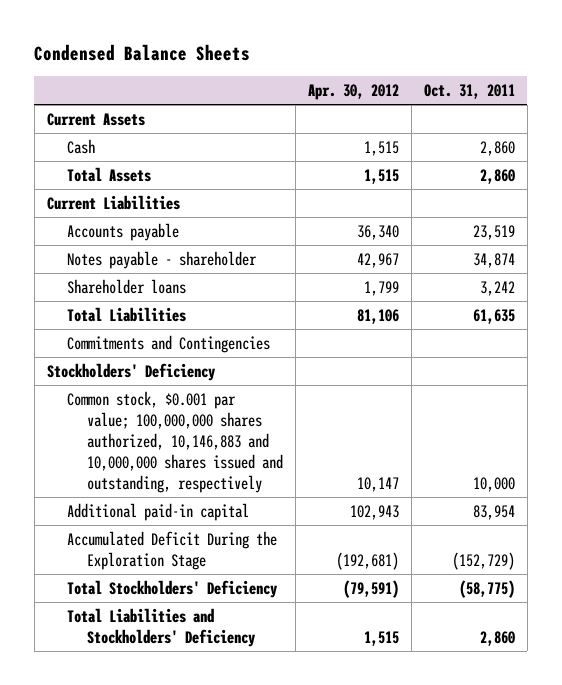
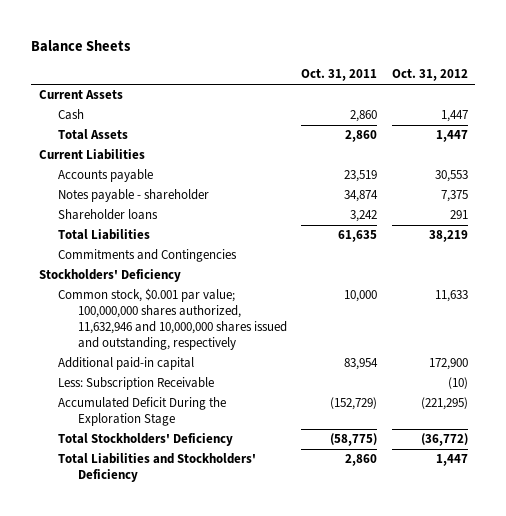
[34,43,251,61] Condensed Balance Sheets -> [31,40,132,53] Balance Sheets
[307,83,399,100] Apr. 30, 2012 -> none
none -> [391,69,468,82] Oct. 31, 2012
[66,390,283,493] Common stock, $0.001 par value; 100,000,000 shares authorized, 10,146,883 and 10,000,000 shares issued and outstanding, respectively -> [58,288,287,351] Common stock, $0.001 par value; 100,000,000 shares authorized, 11,632,946 and 10,000,000 shares issued and outstanding, respectively
none -> [58,377,215,391] Less: Subscription Receivable

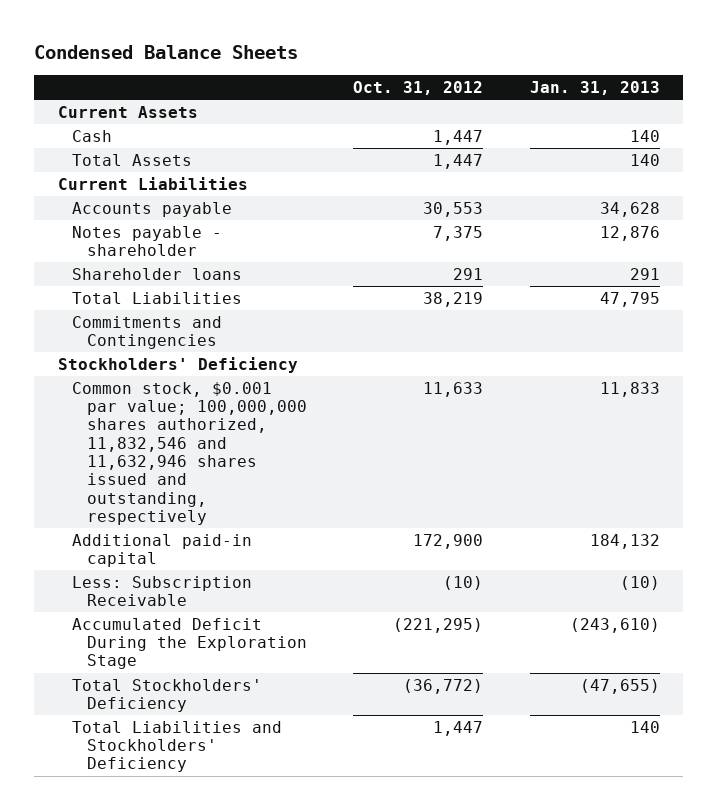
[31,40,132,53] Balance Sheets -> [34,45,299,60] Condensed Balance Sheets
[301,69,378,82] Oct. 31, 2011 -> none
none -> [529,80,660,95] Jan. 31, 2013
[58,288,287,351] Common stock, $0.001 par value; 100,000,000 shares authorized, 11,632,946 and 10,000,000 shares issued and outstanding, respectively -> [72,381,308,525] Common stock, $0.001 par value; 100,000,000 shares authorized, 11,832,546 and 11,632,946 shares issued and outstanding, respectively

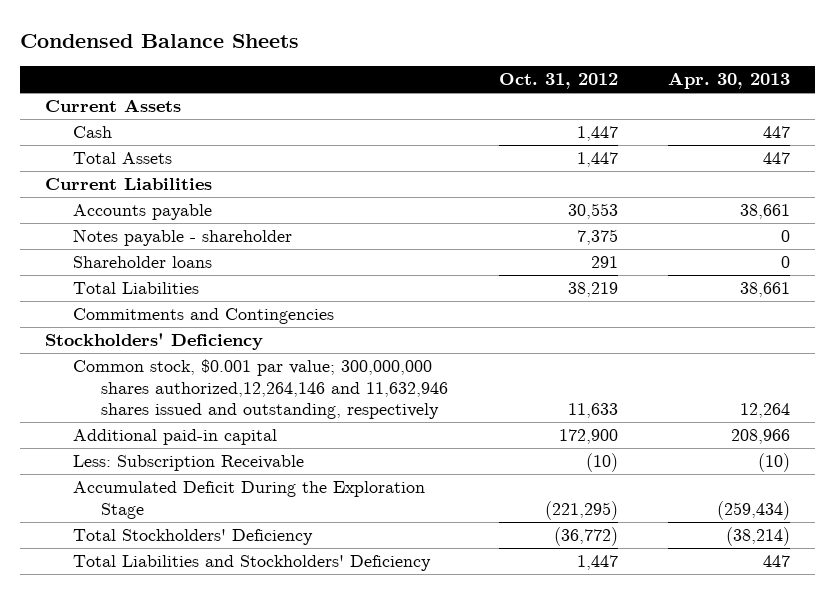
[529,80,660,95] Jan. 31, 2013 -> none
none -> [668,72,791,90] Apr. 30, 2013
[72,381,308,525] Common stock, $0.001 par value; 100,000,000 shares authorized, 11,832,546 and 11,632,946 shares issued and outstanding, respectively -> [73,359,449,419] Common stock, $0.001 par value; 300,000,000 shares authorized,12,264,146 and 11,632,946 shares issued and outstanding, respectively

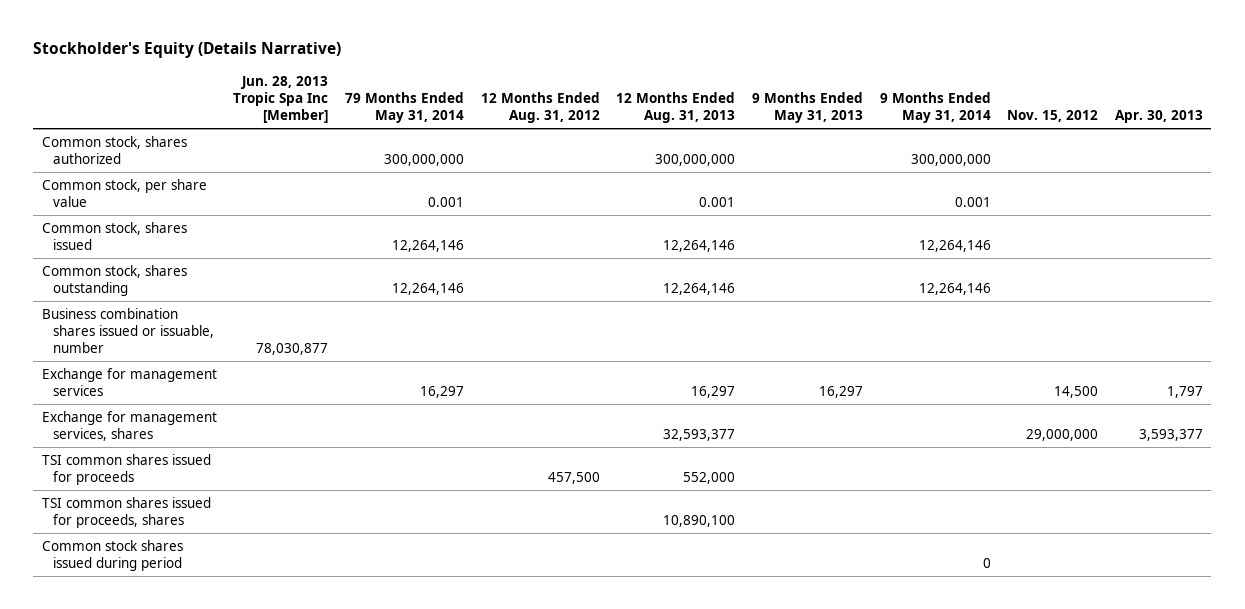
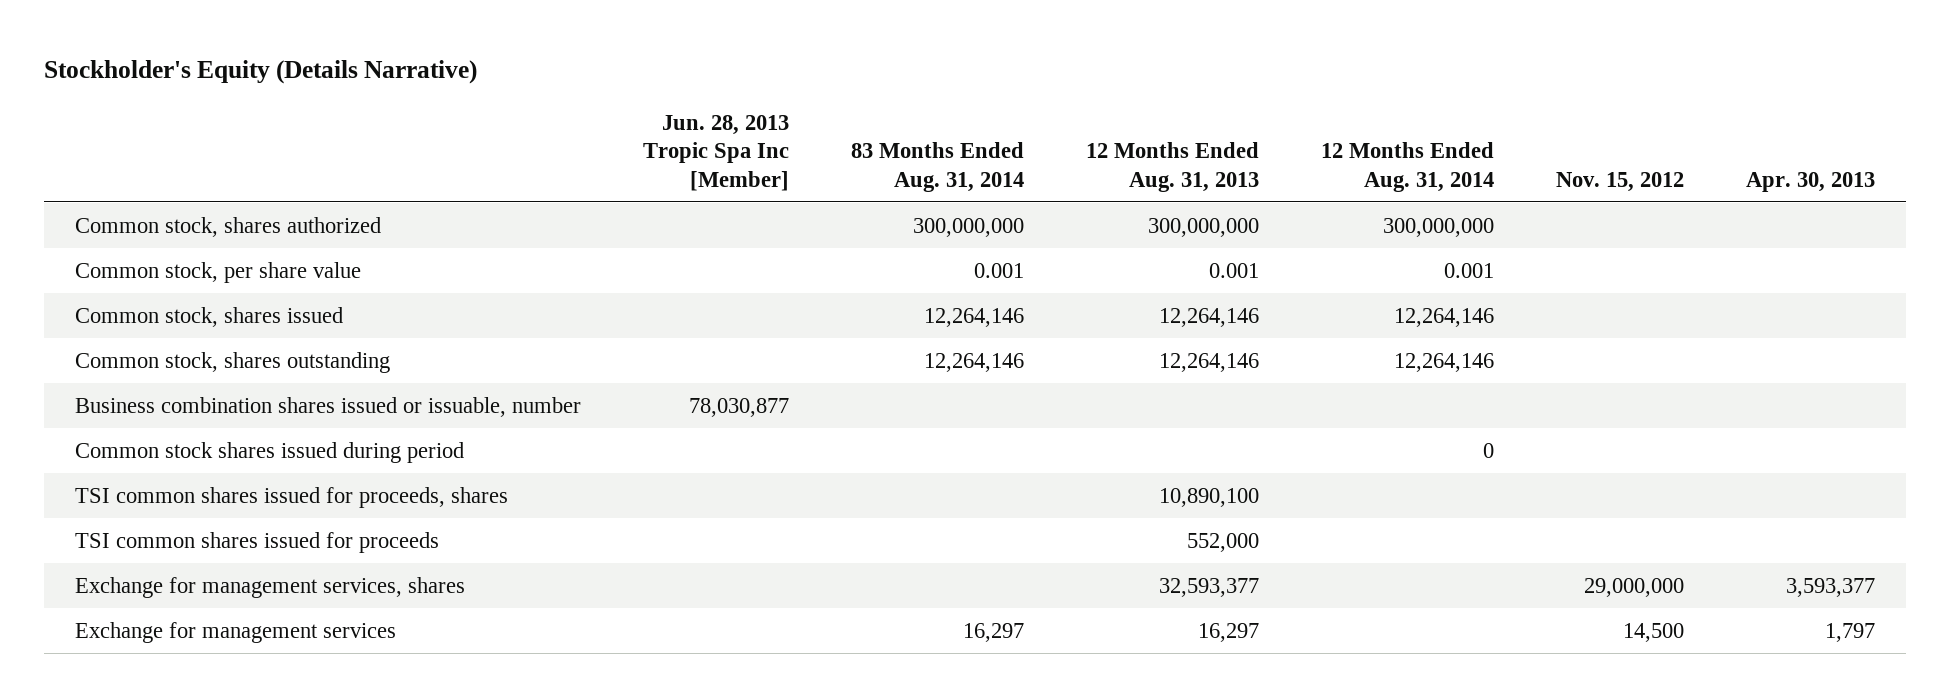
[344,92,464,124] 79 Months Ended May 31, 2014 -> none
[480,92,600,124] 12 Months Ended Aug. 31, 2012 -> none
[751,92,863,124] 9 Months Ended May 31, 2013 -> none
[879,92,991,124] 9 Months Ended May 31, 2014 -> none
none -> [850,142,1024,192] 83 Months Ended Aug. 31, 2014
none -> [1320,142,1494,192] 12 Months Ended Aug. 31, 2014
[41,496,211,529] TSI common shares issued for proceeds, shares -> [74,486,508,508] TSI common shares issued for proceeds, shares
[41,453,211,486] TSI common shares issued for proceeds -> [74,531,439,553] TSI common shares issued for proceeds
[41,410,217,442] Exchange for management services, shares -> [74,576,465,598] Exchange for management services, shares
[41,367,217,397] Exchange for management services -> [74,621,396,643] Exchange for management services

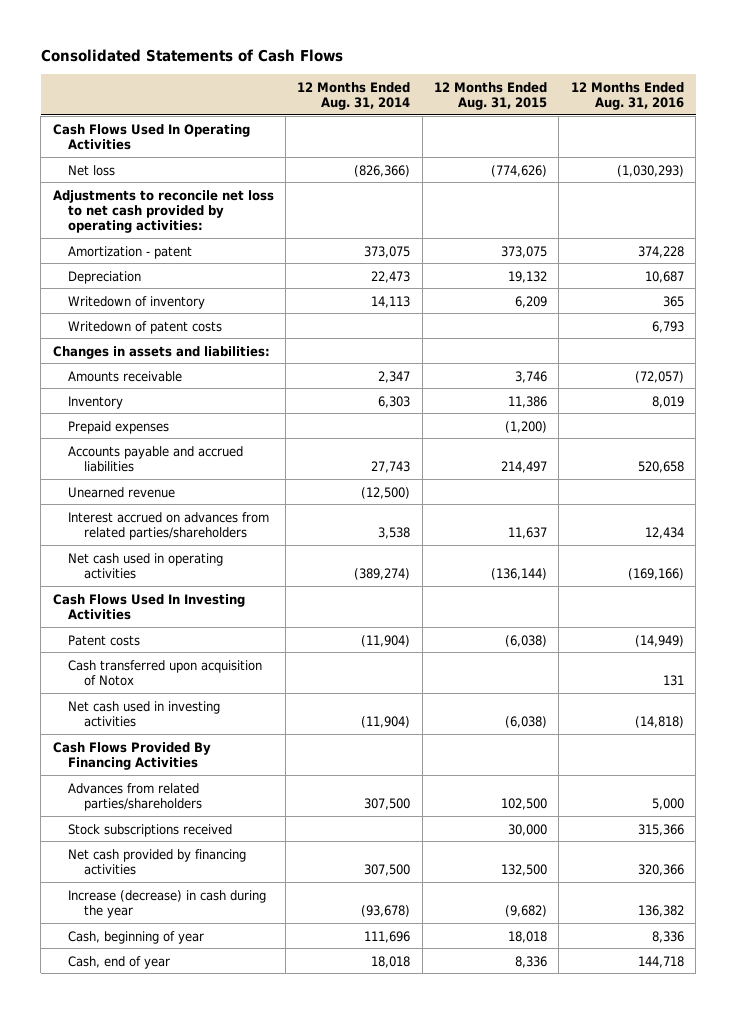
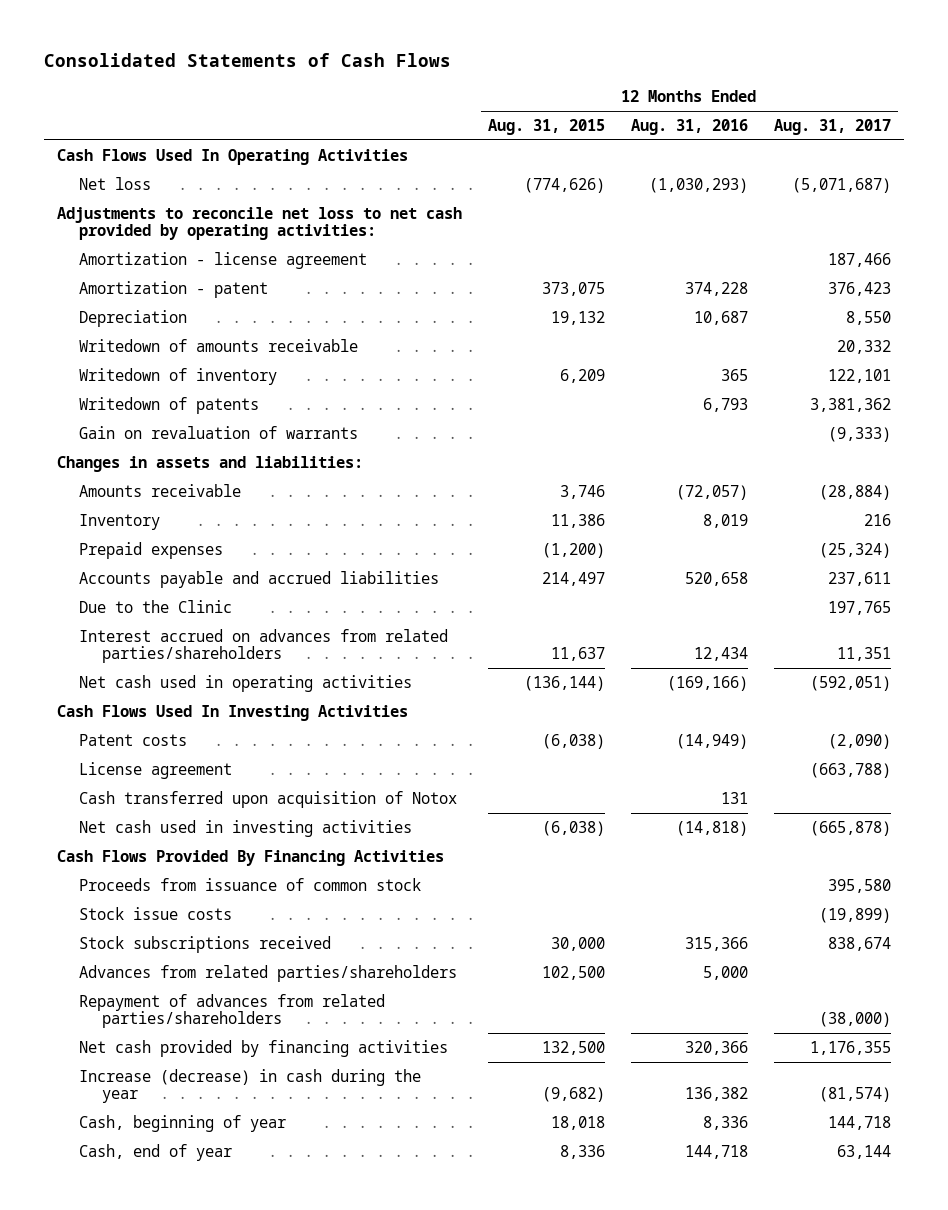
[297,81,411,110] 12 Months Ended Aug. 31, 2014 -> none
none -> [773,118,891,135] Aug. 31, 2017
none -> [79,251,368,269] Amortization - license agreement
none -> [79,338,359,352] Writedown of amounts receivable
[68,320,223,334] Writedown of patent costs -> [79,396,260,414] Writedown of patents
none -> [79,425,359,439] Gain on revaluation of warrants
[68,486,176,498] Unearned revenue -> none
none -> [79,599,233,613] Due to the Clinic
none -> [79,761,233,779] License agreement
none -> [79,877,422,891] Proceeds from issuance of common stock
none -> [79,906,233,920] Stock issue costs
[68,782,202,811] Advances from related parties/shareholders -> [79,964,458,982] Advances from related parties/shareholders
none -> [79,993,386,1029] Repayment of advances from related parties/shareholders

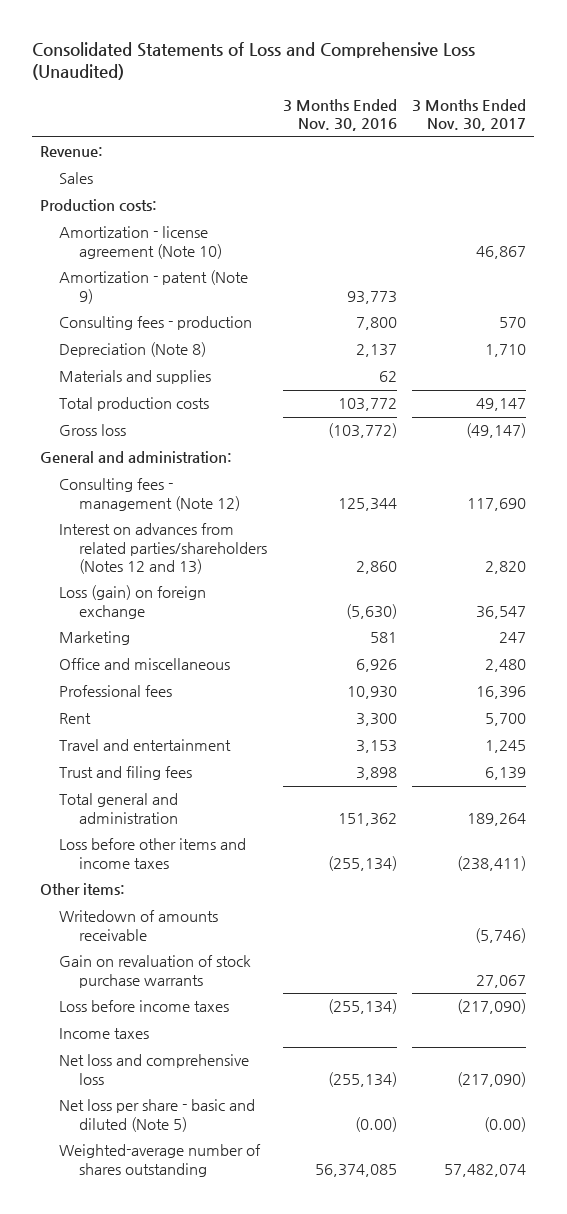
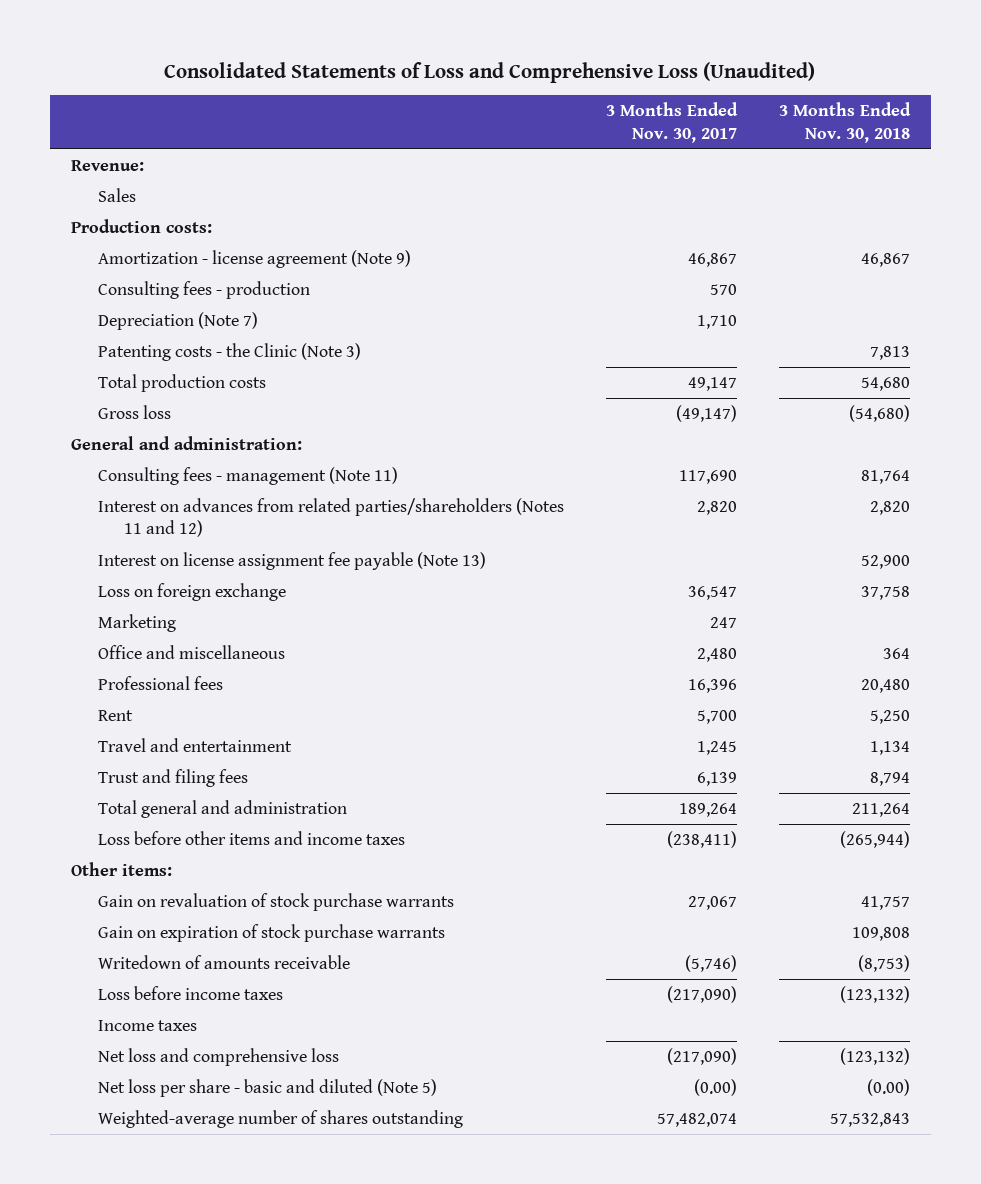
[282,99,397,132] 3 Months Ended Nov. 30, 2016 -> none
none -> [778,102,911,143] 3 Months Ended Nov. 30, 2018
[59,270,249,304] Amortization - patent (Note 9) -> none
[59,226,222,259] Amortization - license agreement (Note 10) -> [97,249,411,268] Amortization - license agreement (Note 9)
[59,370,212,385] Materials and supplies -> none
[59,342,207,358] Depreciation (Note 8) -> [97,311,258,330] Depreciation (Note 7)
none -> [97,342,361,361] Patenting costs - the Clinic (Note 3)
[59,478,240,511] Consulting fees - management (Note 12) -> [97,466,398,485] Consulting fees - management (Note 11)
[59,523,267,574] Interest on advances from related parties/shareholders (Notes 12 and 13) -> [97,497,564,538] Interest on advances from related parties/shareholders (Notes 11 and 12)
none -> [97,551,486,570] Interest on license assignment fee payable (Note 13)
[59,585,207,619] Loss (gain) on foreign exchange -> [97,582,286,601] Loss on foreign exchange
none -> [97,923,445,942] Gain on expiration of stock purchase warrants
[59,910,219,941] Writedown of amounts receivable -> [97,954,350,969] Writedown of amounts receivable

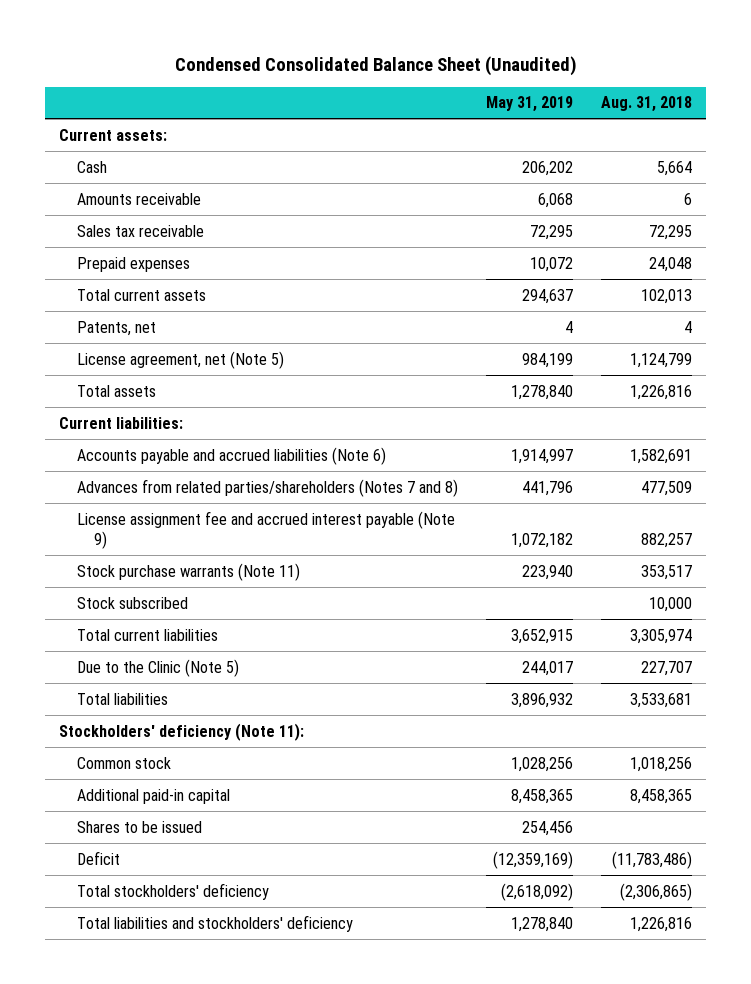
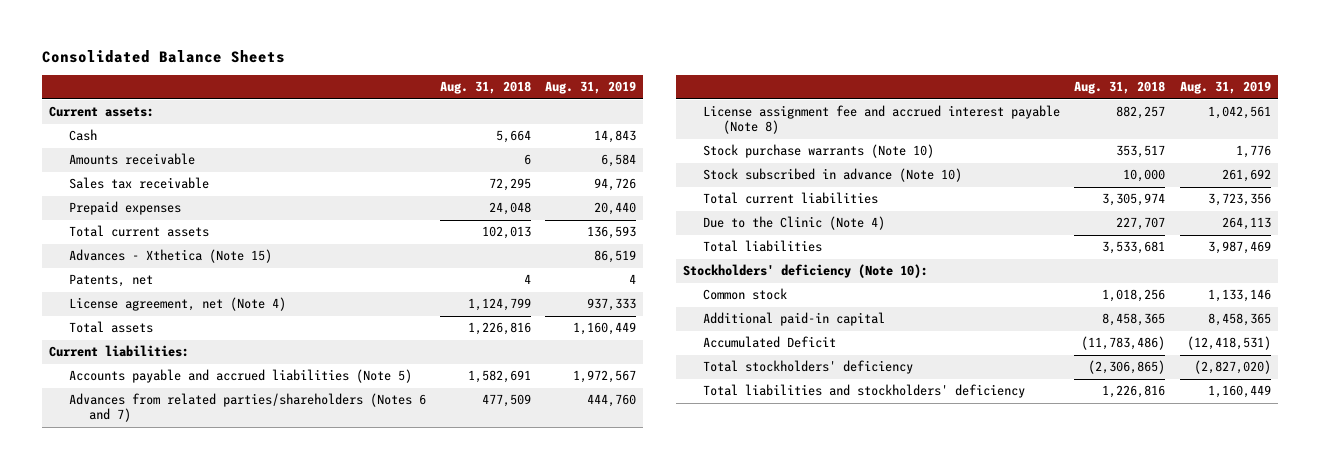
[174,55,577,76] Condensed Consolidated Balance Sheet (Unaudited) -> [41,50,285,64] Consolidated Balance Sheets
[485,96,573,113] May 31, 2019 -> none
none -> [545,81,637,95] Aug. 31, 2019
none -> [68,249,272,264] Advances - Xthetica (Note 15)
[76,350,284,369] License agreement, net (Note 5) -> [68,297,286,312] License agreement, net (Note 4)
[76,596,188,609] Stock subscribed -> none
[76,446,386,465] Accounts payable and accrued liabilities (Note 6) -> [68,369,412,384] Accounts payable and accrued liabilities (Note 5)
[76,478,458,497] Advances from related parties/shareholders (Notes 7 and 8) -> [68,393,426,423] Advances from related parties/shareholders (Notes 6 and 7)
[76,510,455,550] License assignment fee and accrued interest payable (Note 9) -> [703,105,1061,135] License assignment fee and accrued interest payable (Note 8)
[76,562,300,581] Stock purchase warrants (Note 11) -> [703,144,935,159] Stock purchase warrants (Note 10)
none -> [703,168,963,183] Stock subscribed in advance (Note 10)
[76,658,239,677] Due to the Clinic (Note 5) -> [703,216,886,231] Due to the Clinic (Note 4)
[59,722,305,741] Stockholders' deficiency (Note 11): -> [683,264,929,279] Stockholders' deficiency (Note 10):
[76,820,202,833] Shares to be issued -> none
[76,850,120,865] Deficit -> [703,336,837,349] Accumulated Deficit

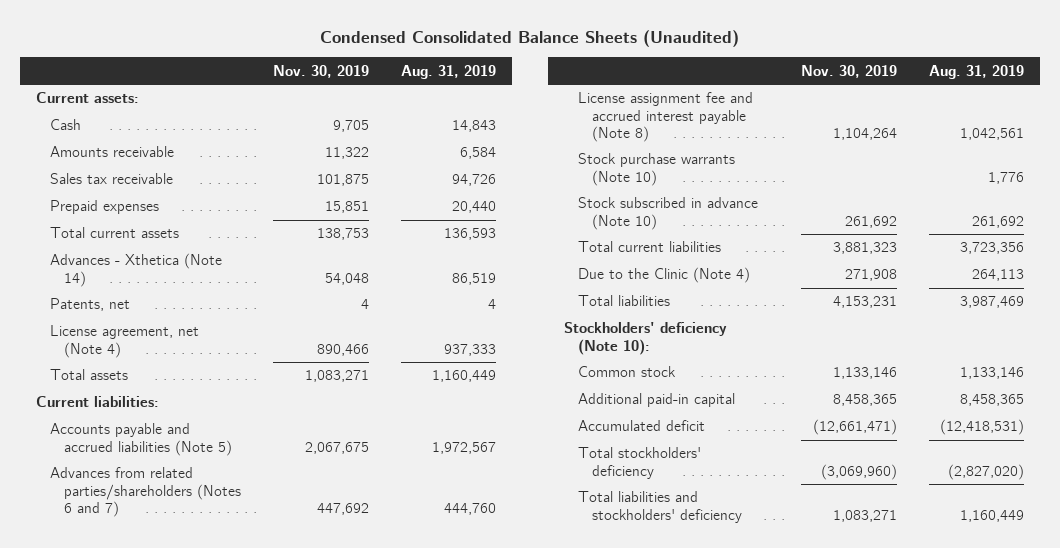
[41,50,285,64] Consolidated Balance Sheets -> [319,29,739,47] Condensed Consolidated Balance Sheets (Unaudited)
[440,81,532,95] Aug. 31, 2018 -> none
none -> [272,64,369,78] Nov. 30, 2019
[68,249,272,264] Advances - Xthetica (Note 15) -> [49,253,222,287] Advances - Xthetica (Note 14)
[703,336,837,349] Accumulated Deficit -> [577,420,705,432] Accumulated deficit

